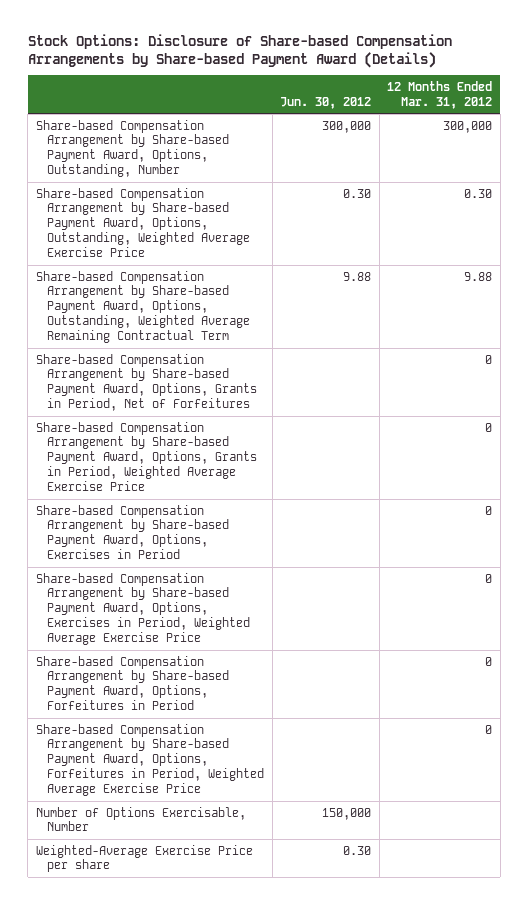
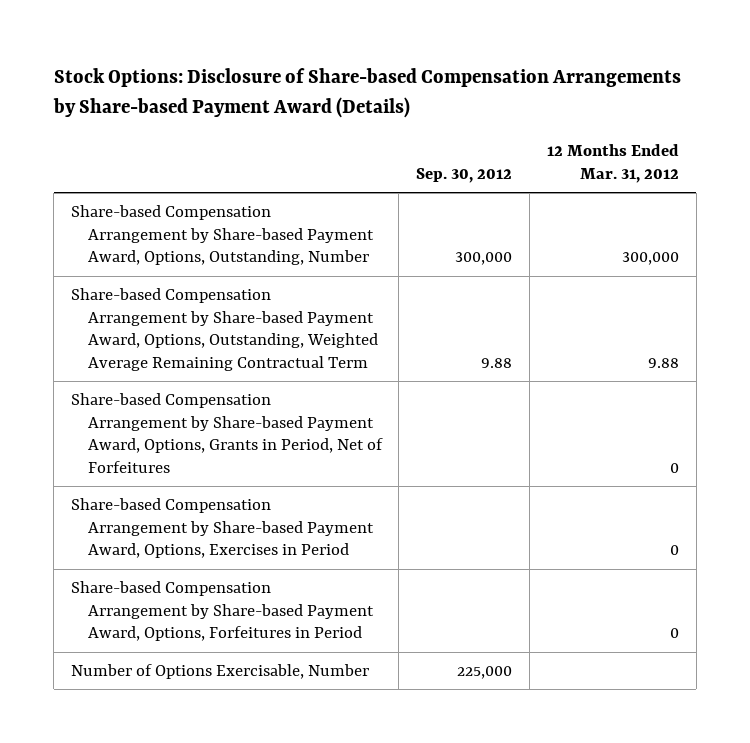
[280,96,372,109] Jun. 30, 2012 -> none
none -> [416,167,513,183] Sep. 30, 2012
[35,187,251,258] Share-based Compensation Arrangement by Share-based Payment Award, Options, Outstanding, Weighted Average Exercise Price -> none
[35,421,258,492] Share-based Compensation Arrangement by Share-based Payment Award, Options, Grants in Period, Weighted Average Exercise Price -> none
[35,572,251,646] Share-based Compensation Arrangement by Share-based Payment Award, Options, Exercises in Period, Weighted Average Exercise Price -> none
[35,723,265,797] Share-based Compensation Arrangement by Share-based Payment Award, Options, Forfeitures in Period, Weighted Average Exercise Price -> none
[35,844,253,873] Weighted-Average Exercise Price per share -> none

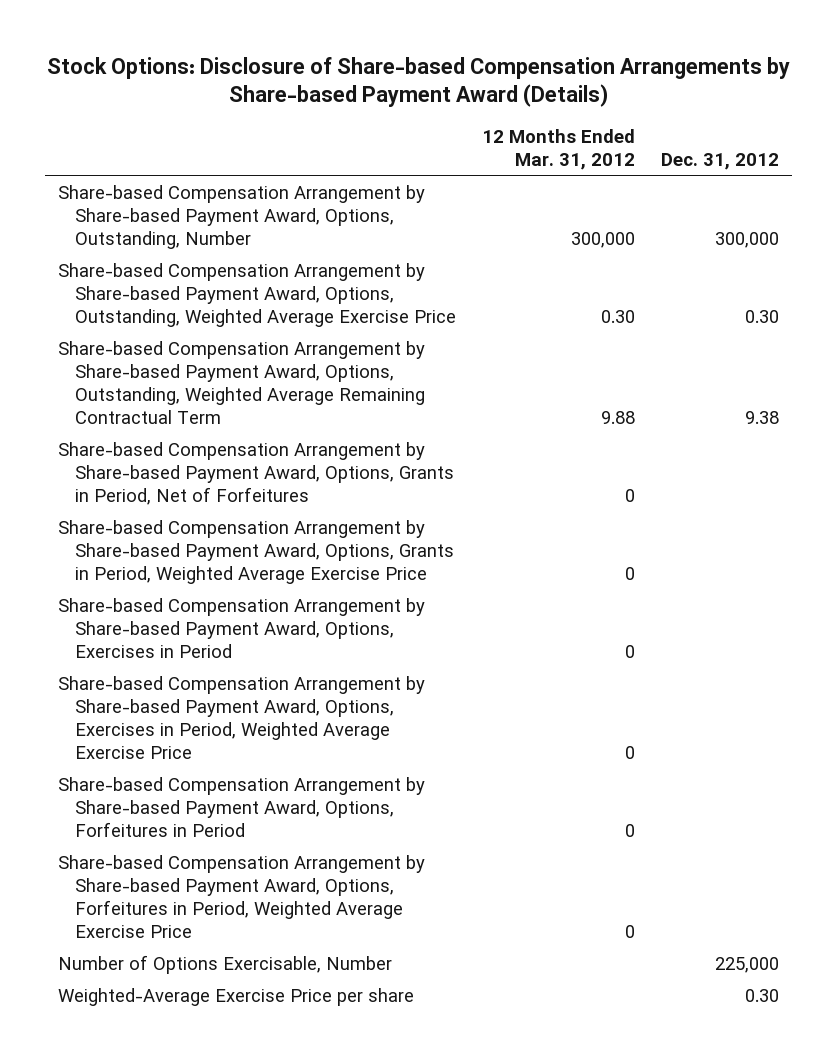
[416,167,513,183] Sep. 30, 2012 -> none
none -> [661,153,780,171] Dec. 31, 2012
none -> [57,263,456,328] Share-based Compensation Arrangement by Share-based Payment Award, Options, Outstanding, Weighted Average Exercise Price
none -> [57,520,454,585] Share-based Compensation Arrangement by Share-based Payment Award, Options, Grants in Period, Weighted Average Exercise Price
none -> [57,676,425,760] Share-based Compensation Arrangement by Share-based Payment Award, Options, Exercises in Period, Weighted Average Exercise Price
none -> [57,855,425,939] Share-based Compensation Arrangement by Share-based Payment Award, Options, Forfeitures in Period, Weighted Average Exercise Price
none -> [57,988,414,1007] Weighted-Average Exercise Price per share

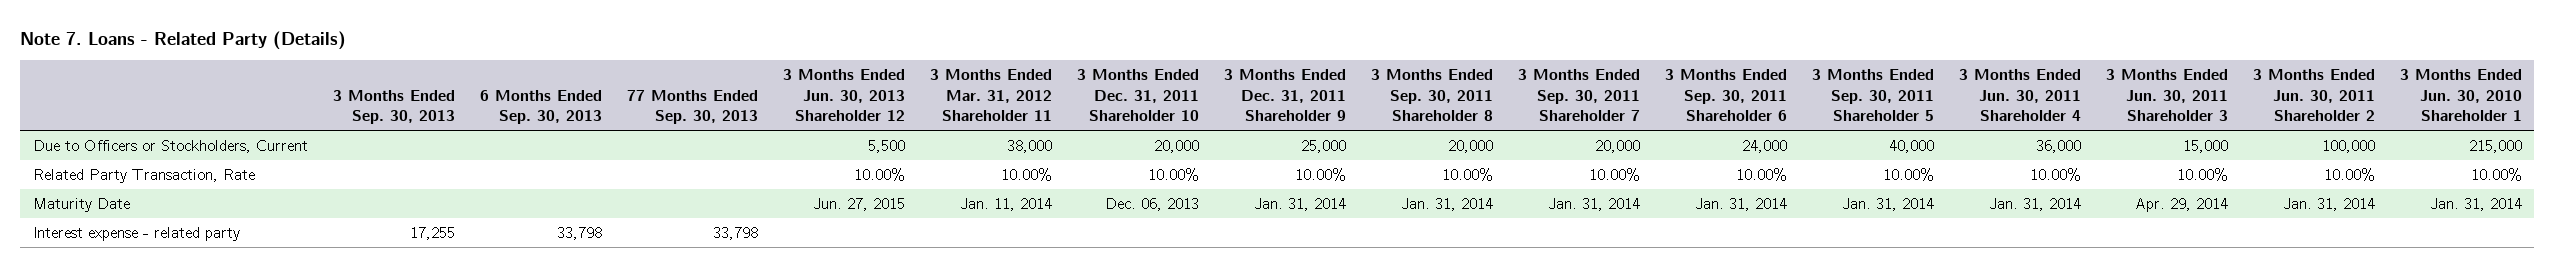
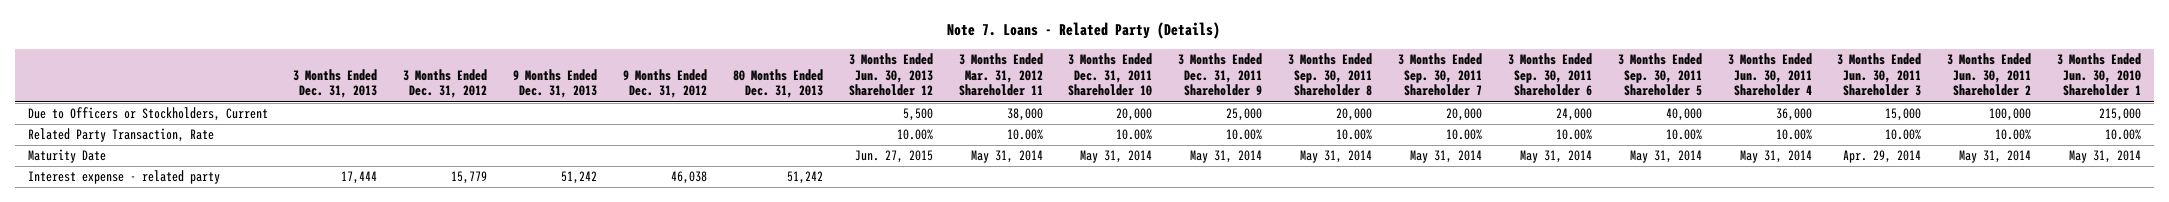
[332,89,455,125] 3 Months Ended Sep. 30, 2013 -> none
[479,89,602,125] 6 Months Ended Sep. 30, 2013 -> none
[626,89,758,125] 77 Months Ended Sep. 30, 2013 -> none
none -> [293,68,378,99] 3 Months Ended Dec. 31, 2013
none -> [403,68,488,99] 3 Months Ended Dec. 31, 2012
none -> [513,68,598,99] 9 Months Ended Dec. 31, 2013
none -> [622,68,707,99] 9 Months Ended Dec. 31, 2012
none -> [732,68,823,99] 80 Months Ended Dec. 31, 2013
[959,198,1052,212] Jan. 11, 2014 -> [970,150,1043,164] May 31, 2014
[1104,198,1199,212] Dec. 06, 2013 -> [1080,150,1153,164] May 31, 2014
[1253,198,1346,212] Jan. 31, 2014 -> [1190,150,1263,164] May 31, 2014
[1400,198,1493,212] Jan. 31, 2014 -> [1300,150,1373,164] May 31, 2014
[1547,198,1640,212] Jan. 31, 2014 -> [1410,150,1483,164] May 31, 2014
[1694,198,1787,212] Jan. 31, 2014 -> [1519,150,1592,164] May 31, 2014
[1841,198,1934,212] Jan. 31, 2014 -> [1629,150,1702,164] May 31, 2014
[1988,198,2081,212] Jan. 31, 2014 -> [1739,150,1812,164] May 31, 2014
[2282,198,2375,212] Jan. 31, 2014 -> [1959,150,2032,164] May 31, 2014
[2429,198,2522,212] Jan. 31, 2014 -> [2069,150,2142,164] May 31, 2014

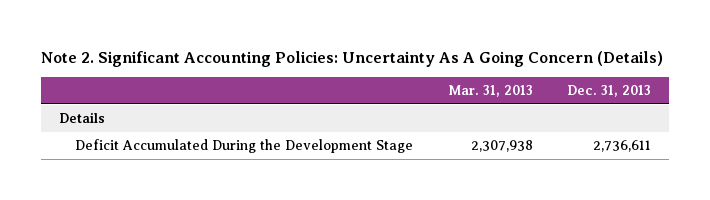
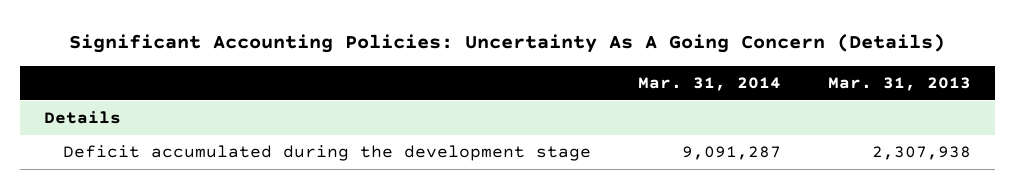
[41,50,664,67] Note 2. Significant Accounting Policies: Uncertainty As A Going Concern (Details) -> [69,33,946,53] Significant Accounting Policies: Uncertainty As A Going Concern (Details)
[567,84,652,97] Dec. 31, 2013 -> none
none -> [637,76,781,91] Mar. 31, 2014
[75,139,414,154] Deficit Accumulated During the Development Stage -> [62,145,591,162] Deficit accumulated during the development stage

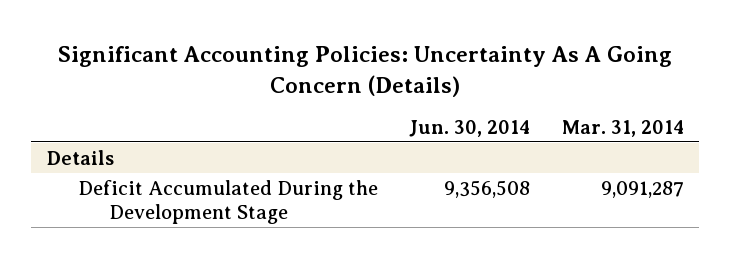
[828,76,972,91] Mar. 31, 2013 -> none
none -> [409,119,531,137] Jun. 30, 2014
[62,145,591,162] Deficit accumulated during the development stage -> [77,179,378,224] Deficit Accumulated During the Development Stage

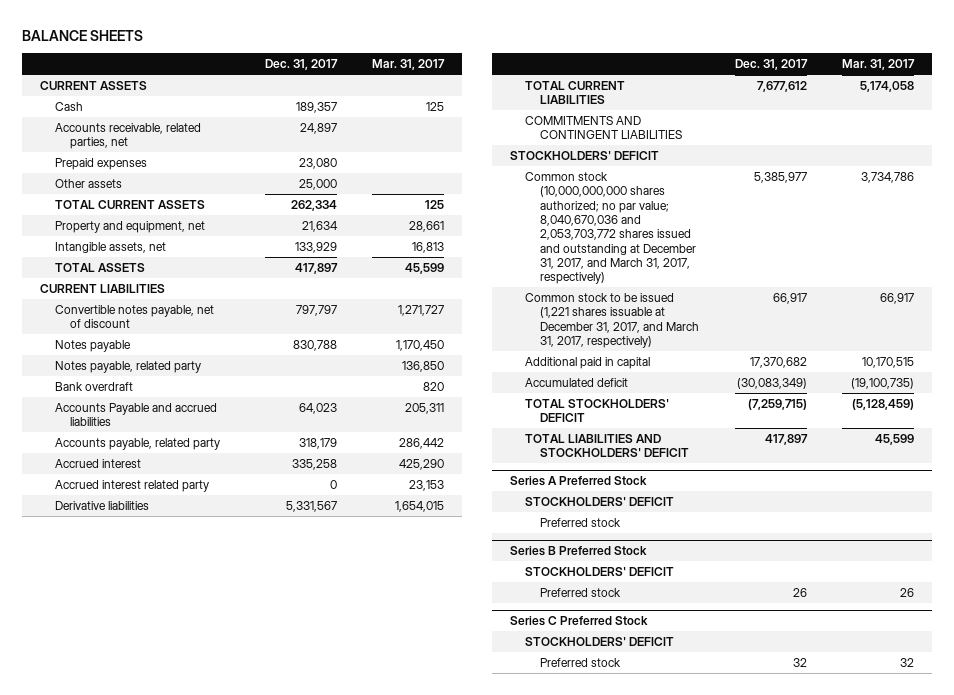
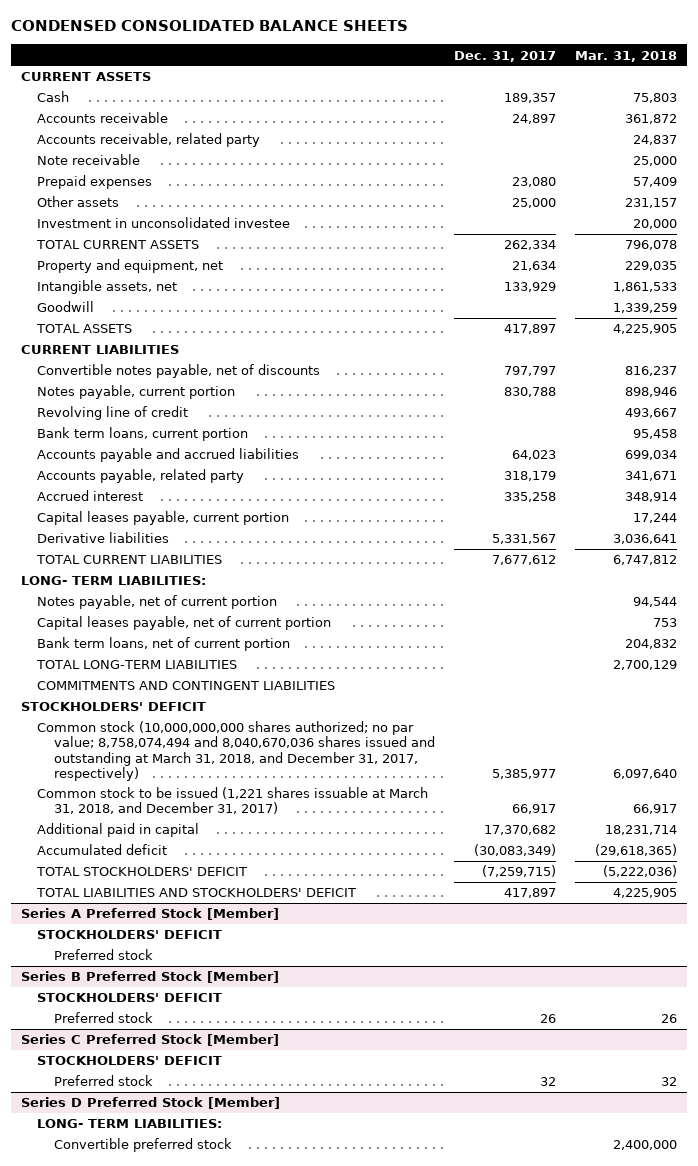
[22,30,144,42] BALANCE SHEETS -> [10,20,408,32] CONDENSED CONSOLIDATED BALANCE SHEETS
[372,59,446,71] Mar. 31, 2017 -> none
none -> [575,50,678,62] Mar. 31, 2018
[55,122,202,150] Accounts receivable, related parties, net -> [37,112,169,124] Accounts receivable
none -> [37,133,261,148] Accounts receivable, related party
none -> [37,154,141,166] Note receivable
none -> [37,217,291,229] Investment in unconsolidated investee
none -> [37,301,95,313] Goodwill
[55,360,202,373] Notes payable, related party -> none
[55,381,134,391] Bank overdraft -> none
[55,304,215,329] Convertible notes payable, net of discount -> [37,364,321,379] Convertible notes payable, net of discounts
[55,339,132,352] Notes payable -> [37,385,236,400] Notes payable, current portion
none -> [37,406,189,421] Revolving line of credit
none -> [37,427,249,442] Bank term loans, current portion
[55,402,218,427] Accounts Payable and accrued liabilities -> [37,448,300,463] Accounts payable and accrued liabilities
[55,479,210,492] Accrued interest related party -> none
none -> [37,511,290,526] Capital leases payable, current portion
none -> [20,576,206,586] LONG- TERM LIABILITIES:
none -> [37,595,278,610] Notes payable, net of current portion
none -> [37,616,332,631] Capital leases payable, net of current portion
none -> [37,637,291,652] Bank term loans, net of current portion
none -> [36,660,238,670] TOTAL LONG-TERM LIABILITIES
[525,171,697,285] Common stock (10,000,000,000 shares authorized; no par value; 8,040,670,036 and 2,053,703,772 shares issued and outstanding at December 31, 2017, and March 31, 2017, respectively) -> [37,721,435,781] Common stock (10,000,000,000 shares authorized; no par value; 8,758,074,494 and 8,040,670,036 shares issued and outstanding at March 31, 2018, and December 31, 2017, respectively)
[525,292,700,348] Common stock to be issued (1,221 shares issuable at December 31, 2017, and March 31, 2017, respectively) -> [37,787,429,815] Common stock to be issued (1,221 shares issuable at March 31, 2018, and December 31, 2017)
[510,476,648,487] Series A Preferred Stock -> [20,908,279,921] Series A Preferred Stock [Member]
[510,546,648,557] Series B Preferred Stock -> [20,971,279,984] Series B Preferred Stock [Member]
[510,616,649,627] Series C Preferred Stock -> [20,1034,279,1047] Series C Preferred Stock [Member]
none -> [20,1097,280,1110] Series D Preferred Stock [Member]
none -> [37,1119,223,1129] LONG- TERM LIABILITIES:
none -> [53,1138,232,1153] Convertible preferred stock

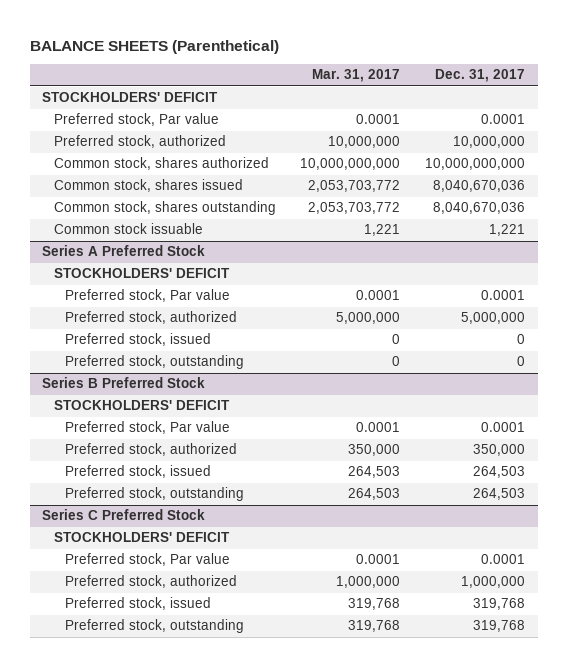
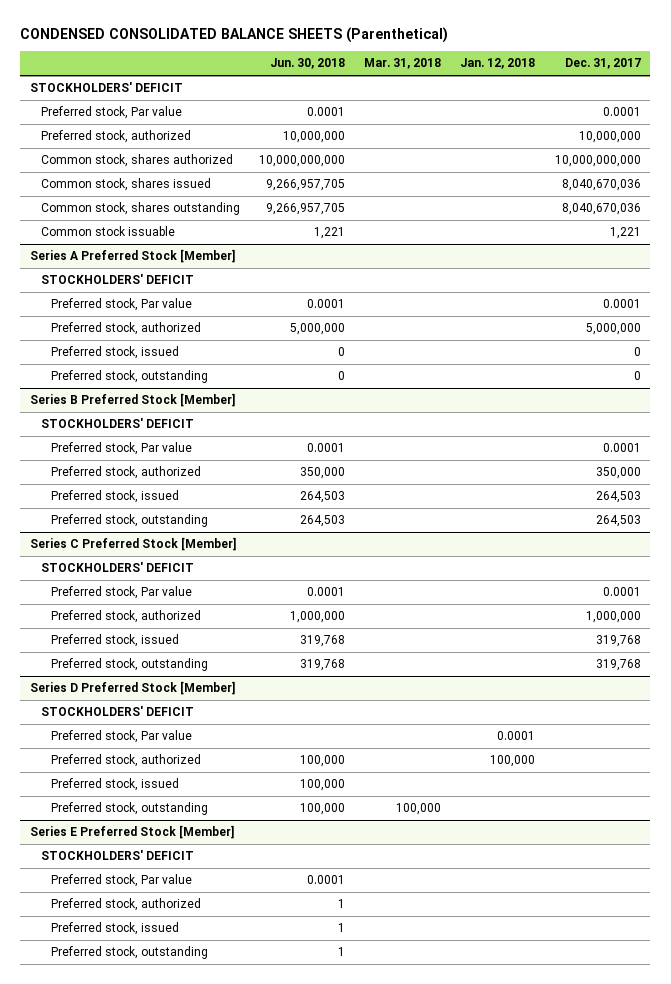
[29,39,279,54] BALANCE SHEETS (Parenthetical) -> [20,26,449,43] CONDENSED CONSOLIDATED BALANCE SHEETS (Parenthetical)
[312,69,401,83] Mar. 31, 2017 -> none
none -> [269,58,345,70] Jun. 30, 2018
none -> [364,58,442,70] Mar. 31, 2018
none -> [460,58,536,70] Jan. 12, 2018
[42,245,206,257] Series A Preferred Stock -> [29,249,236,264] Series A Preferred Stock [Member]
[42,377,206,389] Series B Preferred Stock -> [29,393,236,408] Series B Preferred Stock [Member]
[42,509,206,521] Series C Preferred Stock -> [29,537,237,552] Series C Preferred Stock [Member]
none -> [29,681,236,696] Series D Preferred Stock [Member]
none -> [40,706,194,717] STOCKHOLDERS' DEFICIT
none -> [51,730,193,744] Preferred stock, Par value
none -> [51,754,202,768] Preferred stock, authorized
none -> [51,778,180,792] Preferred stock, issued
none -> [51,802,209,816] Preferred stock, outstanding
none -> [29,825,235,840] Series E Preferred Stock [Member]
none -> [40,850,194,861] STOCKHOLDERS' DEFICIT
none -> [51,874,193,888] Preferred stock, Par value
none -> [51,898,202,912] Preferred stock, authorized
none -> [51,922,180,936] Preferred stock, issued
none -> [51,946,209,960] Preferred stock, outstanding

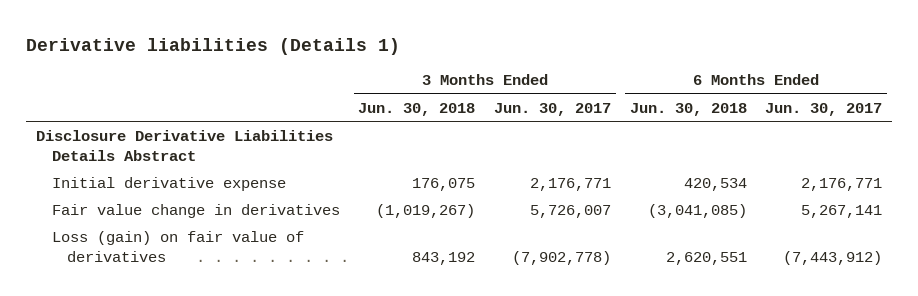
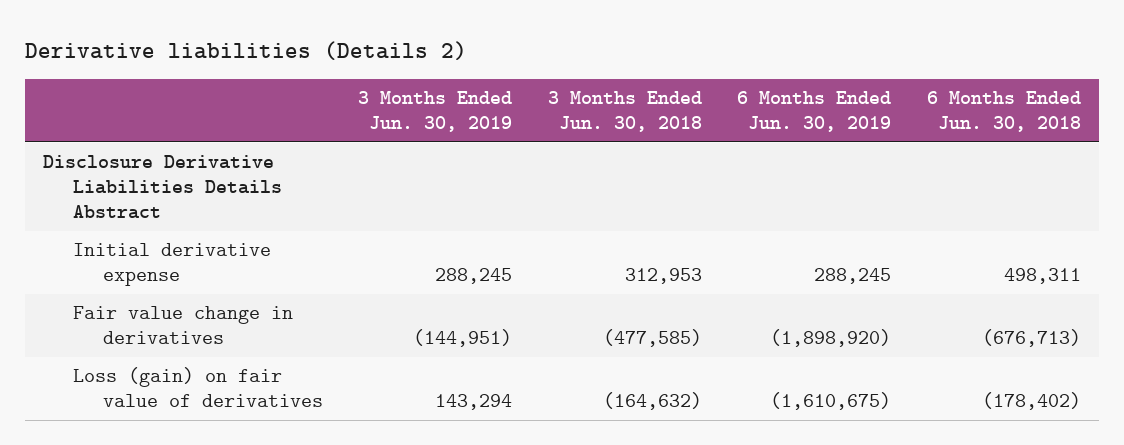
[26,37,401,55] Derivative liabilities (Details 1) -> [24,40,467,60] Derivative liabilities (Details 2)
[493,102,611,116] Jun. 30, 2017 -> none
[765,102,883,116] Jun. 30, 2017 -> none
none -> [358,91,513,132] 3 Months Ended Jun. 30, 2019
none -> [737,91,892,132] 6 Months Ended Jun. 30, 2019
[412,177,476,191] 176,075 -> [624,268,702,285] 312,953
[683,177,747,191] 420,534 -> [1004,268,1082,285] 498,311
[376,203,476,218] (1,019,267) -> [602,329,702,348] (477,585)
[647,203,747,218] (3,041,085) -> [982,329,1082,348] (676,713)
[412,251,476,265] 843,192 -> [602,392,702,411] (164,632)
[665,251,747,265] 2,620,551 -> [982,392,1082,411] (178,402)

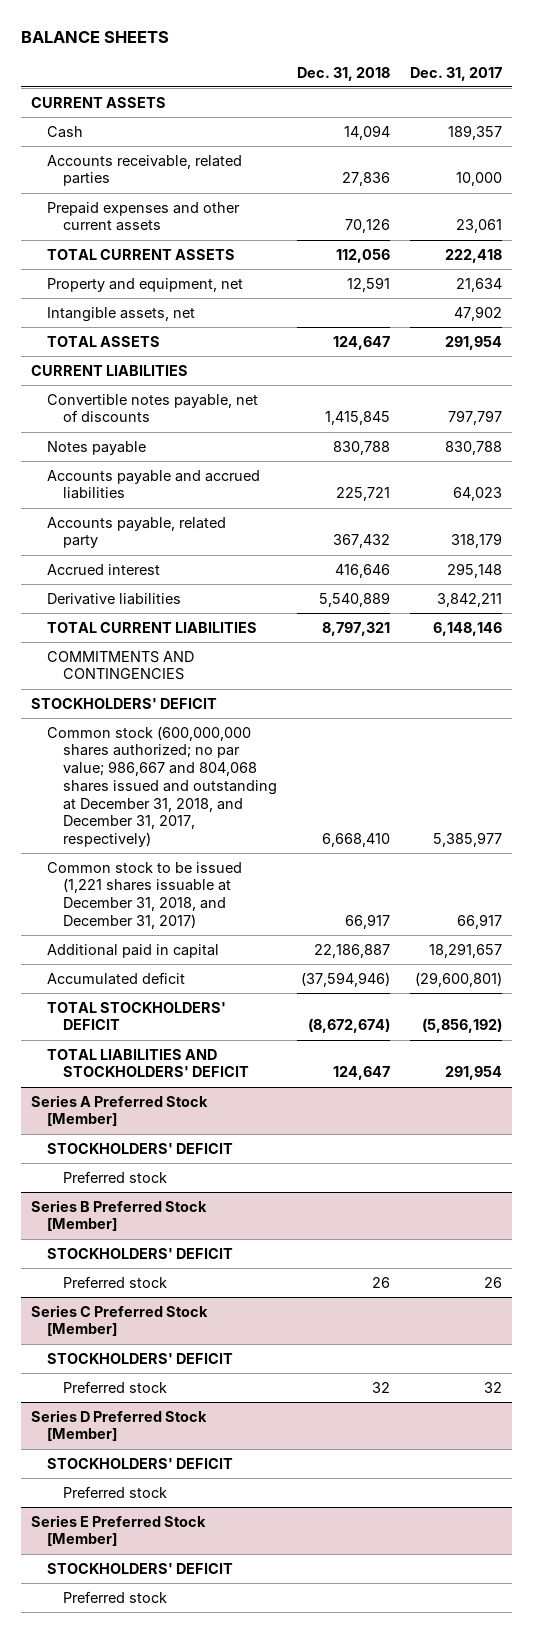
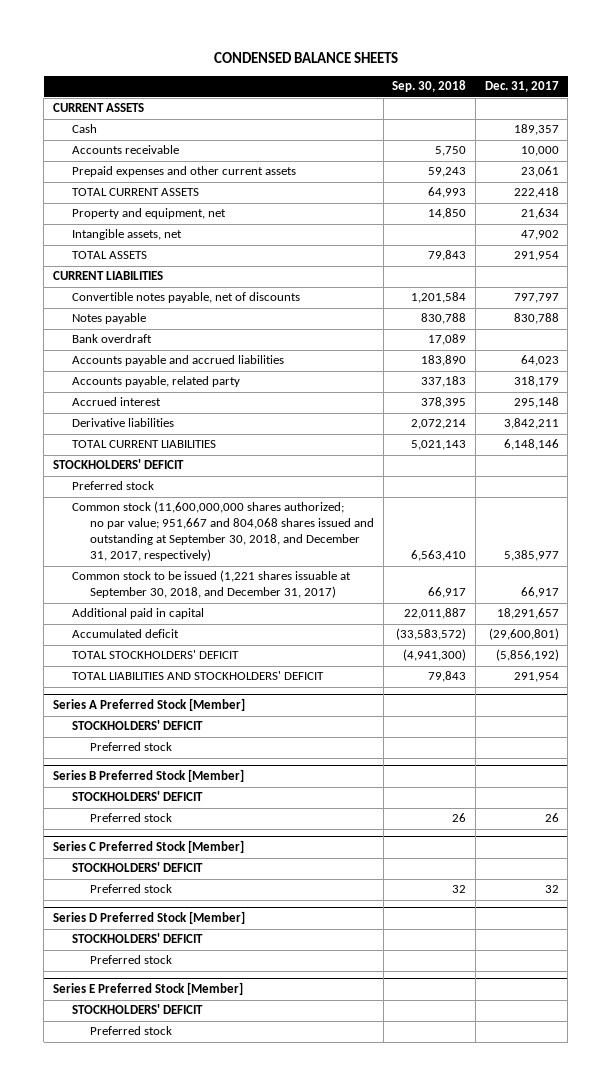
[20,31,169,44] BALANCE SHEETS -> [213,52,398,64] CONDENSED BALANCE SHEETS
[297,66,391,81] Dec. 31, 2018 -> none
none -> [392,80,467,93] Sep. 30, 2018
[46,154,242,187] Accounts receivable, related parties -> [71,145,179,155] Accounts receivable
none -> [71,334,152,344] Bank overdraft
[46,650,194,681] COMMITMENTS AND CONTINGENCIES -> none
none -> [71,481,154,491] Preferred stock
[46,725,277,848] Common stock (600,000,000 shares authorized; no par value; 986,667 and 804,068 shares issued and outstanding at December 31, 2018, and December 31, 2017, respectively) -> [71,501,375,562] Common stock (11,600,000,000 shares authorized; no par value; 951,667 and 804,068 shares issued and outstanding at September 30, 2018, and December 31, 2017, respectively)
[46,861,242,929] Common stock to be issued (1,221 shares issuable at December 31, 2018, and December 31, 2017) -> [71,570,351,599] Common stock to be issued (1,221 shares issuable at September 30, 2018, and December 31, 2017)

